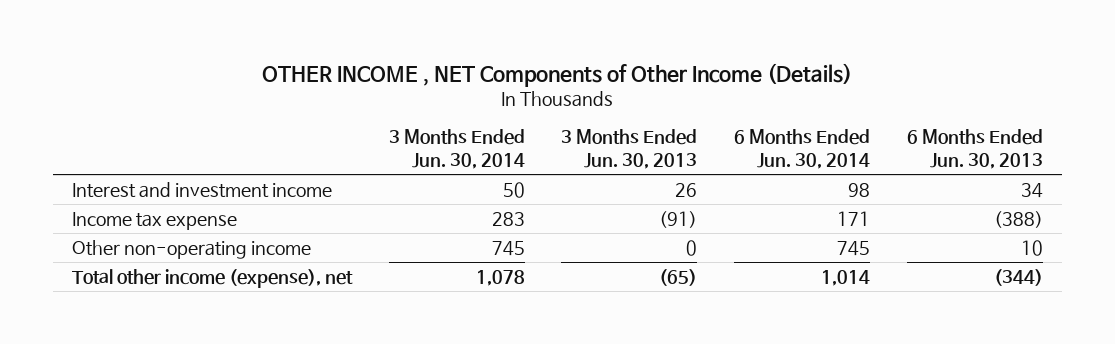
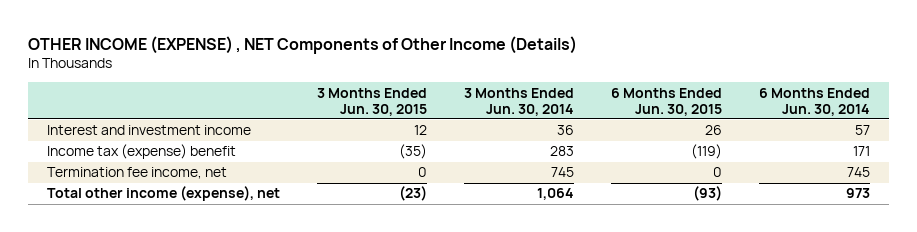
[262,62,853,87] OTHER INCOME , NET Components of Other Income (Details) -> [27,35,577,54] OTHER INCOME (EXPENSE) , NET Components of Other Income (Details)
[561,129,698,170] 3 Months Ended Jun. 30, 2013 -> none
[907,129,1044,170] 6 Months Ended Jun. 30, 2013 -> none
none -> [316,87,427,116] 3 Months Ended Jun. 30, 2015
none -> [611,87,723,116] 6 Months Ended Jun. 30, 2015
[502,181,525,198] 50 -> [556,125,574,136] 36
[848,182,871,197] 98 -> [855,125,871,136] 57
[71,211,237,230] Income tax expense -> [46,144,236,160] Income tax (expense) benefit
[71,239,311,259] Other non-operating income -> [46,167,227,180] Termination fee income, net
[475,269,525,286] 1,078 -> [536,188,574,201] 1,064
[821,269,871,286] 1,014 -> [846,188,871,199] 973

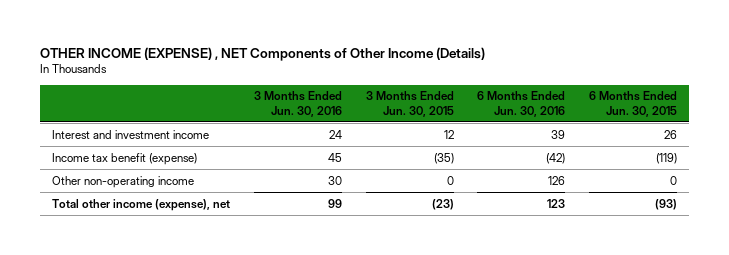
[463,87,574,116] 3 Months Ended Jun. 30, 2014 -> none
[759,87,871,116] 6 Months Ended Jun. 30, 2014 -> none
none -> [253,91,342,117] 3 Months Ended Jun. 30, 2016
none -> [477,91,566,117] 6 Months Ended Jun. 30, 2016
[46,144,236,160] Income tax (expense) benefit -> [51,152,197,165] Income tax benefit (expense)
[46,167,227,180] Termination fee income, net -> [51,175,194,188] Other non-operating income

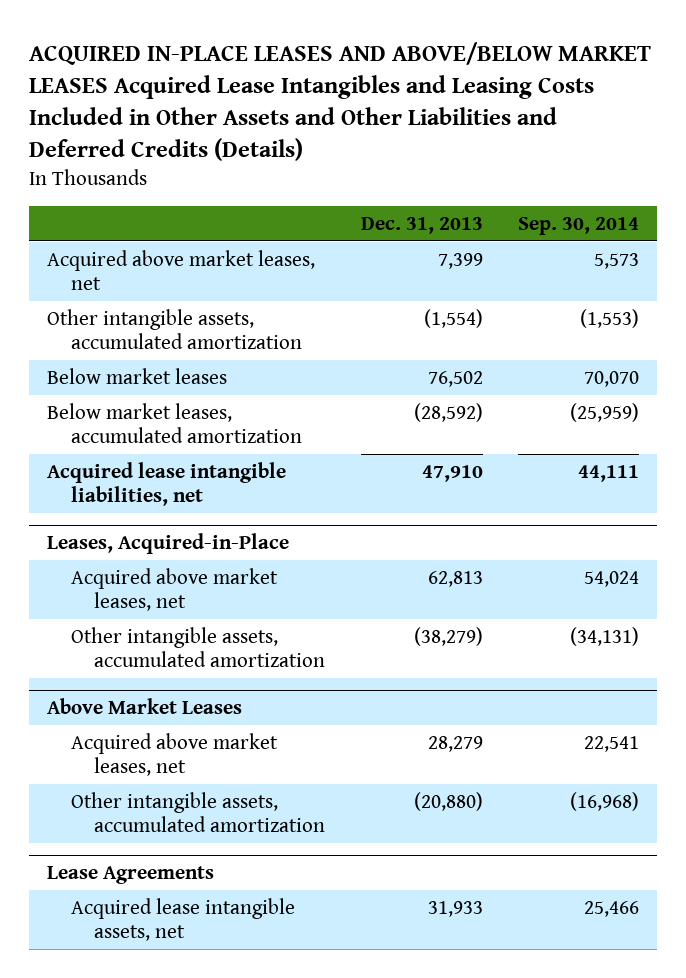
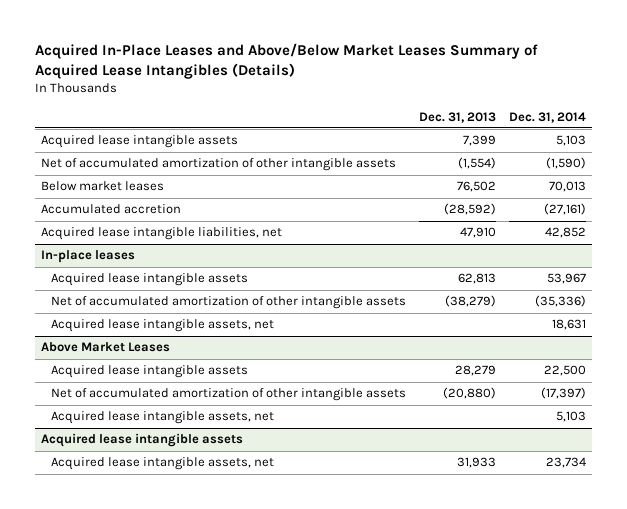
[29,42,652,162] ACQUIRED IN-PLACE LEASES AND ABOVE/BELOW MARKET LEASES Acquired Lease Intangibles and Leasing Costs Included in Other Assets and Other Liabilities and Deferred Credits (Details) -> [34,42,538,79] Acquired In-Place Leases and Above/Below Market Leases Summary of Acquired Lease Intangibles (Details)
[518,216,640,235] Sep. 30, 2014 -> none
none -> [508,111,586,123] Dec. 31, 2014
[47,249,316,291] Acquired above market leases, net -> [41,135,239,149] Acquired lease intangible assets
[47,308,302,350] Other intangible assets, accumulated amortization -> [41,158,397,172] Net of accumulated amortization of other intangible assets
[47,402,302,444] Below market leases, accumulated amortization -> [41,204,182,215] Accumulated accretion
[47,533,290,555] Leases, Acquired-in-Place -> [41,250,136,264] In-place leases
[70,567,278,612] Acquired above market leases, net -> [50,273,248,287] Acquired lease intangible assets
[70,626,326,668] Other intangible assets, accumulated amortization -> [50,296,406,310] Net of accumulated amortization of other intangible assets
none -> [50,319,274,333] Acquired lease intangible assets, net
[47,866,215,885] Lease Agreements -> none
[70,732,278,777] Acquired above market leases, net -> [50,365,248,379] Acquired lease intangible assets
[70,791,326,833] Other intangible assets, accumulated amortization -> [50,388,406,402] Net of accumulated amortization of other intangible assets
none -> [50,411,274,425] Acquired lease intangible assets, net
none -> [41,433,244,448] Acquired lease intangible assets

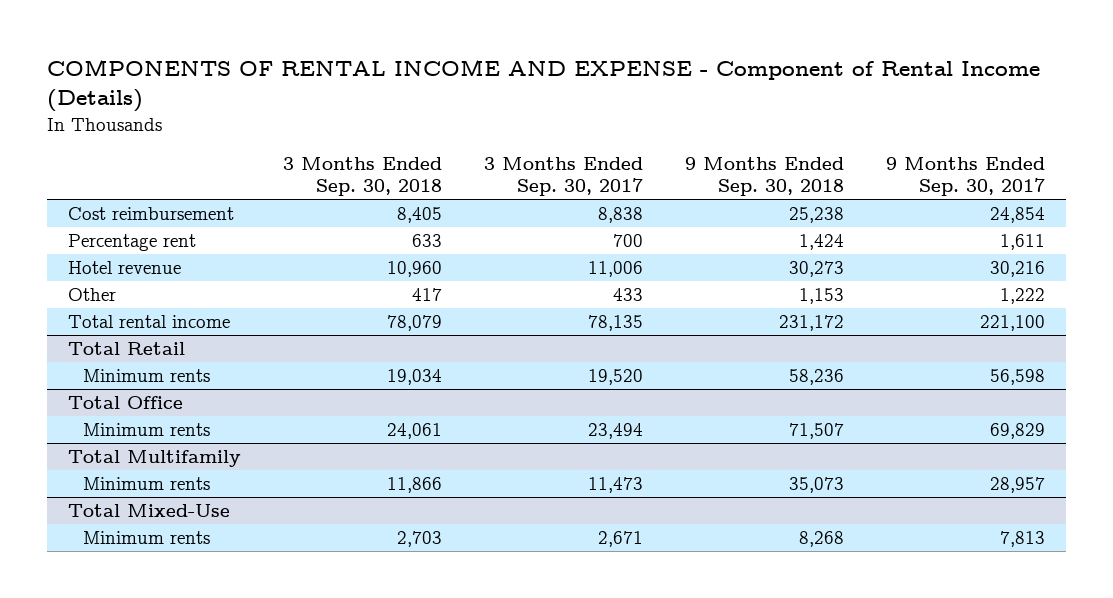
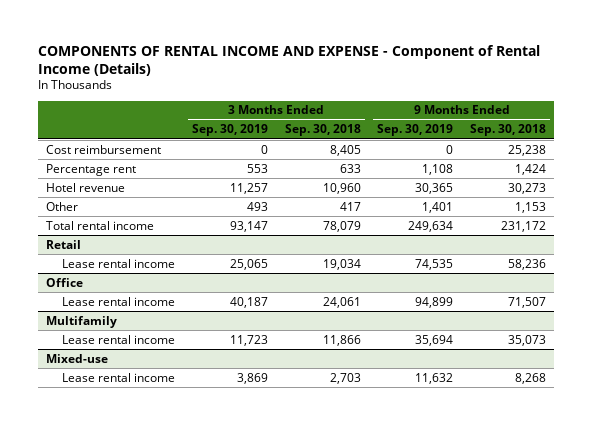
[484,156,644,197] 3 Months Ended Sep. 30, 2017 -> none
[886,156,1046,197] 9 Months Ended Sep. 30, 2017 -> none
none -> [191,124,268,137] Sep. 30, 2019
none -> [377,124,454,137] Sep. 30, 2019
[67,341,185,355] Total Retail -> [46,239,82,249] Retail
[82,368,210,382] Minimum rents -> [62,258,176,268] Lease rental income
[67,395,183,409] Total Office -> [46,277,84,287] Office
[82,422,210,436] Minimum rents -> [62,296,176,306] Lease rental income
[67,449,241,467] Total Multifamily -> [46,315,118,328] Multifamily
[82,476,210,490] Minimum rents -> [62,334,176,344] Lease rental income
[67,503,230,517] Total Mixed-Use -> [46,353,109,363] Mixed-use
[82,530,210,544] Minimum rents -> [62,372,176,382] Lease rental income

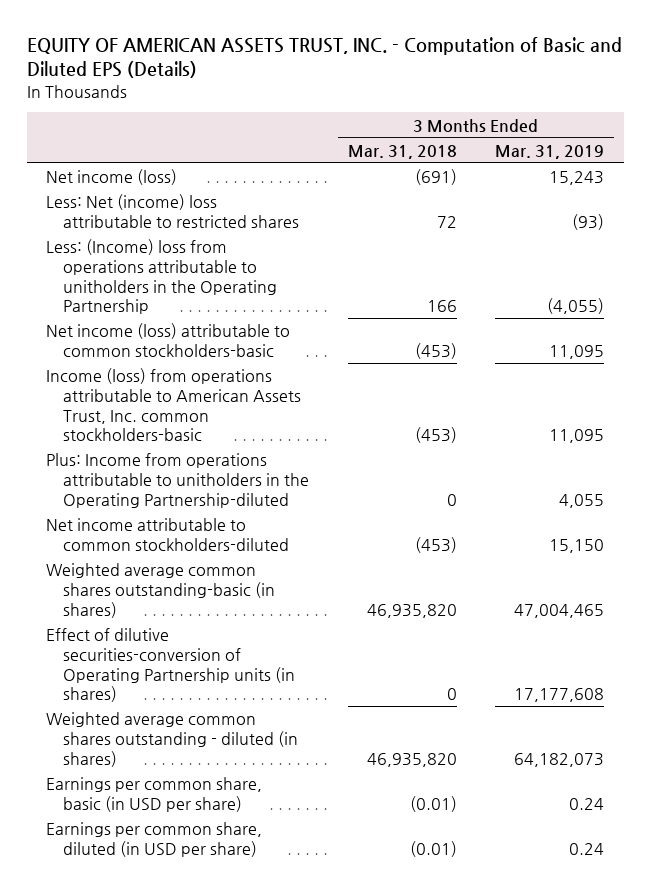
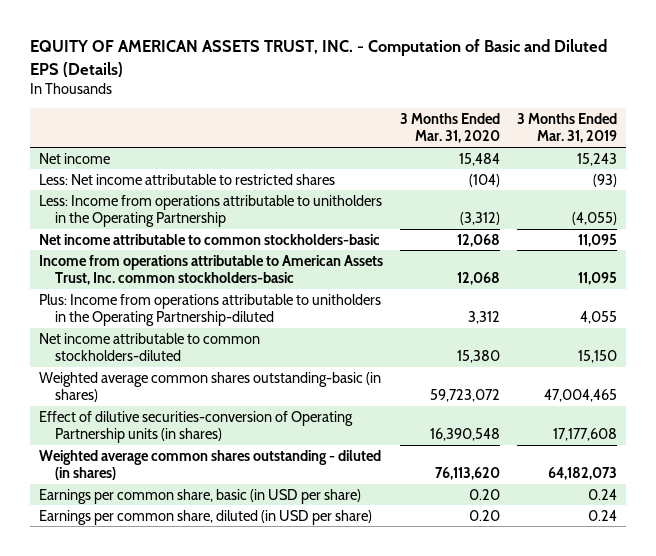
[347,144,457,159] Mar. 31, 2018 -> none
none -> [399,112,500,144] 3 Months Ended Mar. 31, 2020
[45,169,177,186] Net income (loss) -> [38,152,110,164] Net income
[45,194,300,228] Less: Net (income) loss attributable to restricted shares -> [38,173,335,185] Less: Net income attributable to restricted shares
[45,239,278,315] Less: (Income) loss from operations attributable to unitholders in the Operating Partnership -> [38,194,382,228] Less: Income from operations attributable to unitholders in the Operating Partnership
[45,323,290,357] Net income (loss) attributable to common stockholders-basic -> [38,233,380,245] Net income attributable to common stockholders-basic
[45,368,302,442] Income (loss) from operations attributable to American Assets Trust, Inc. common stockholders-basic -> [38,254,383,286] Income from operations attributable to American Assets Trust, Inc. common stockholders-basic

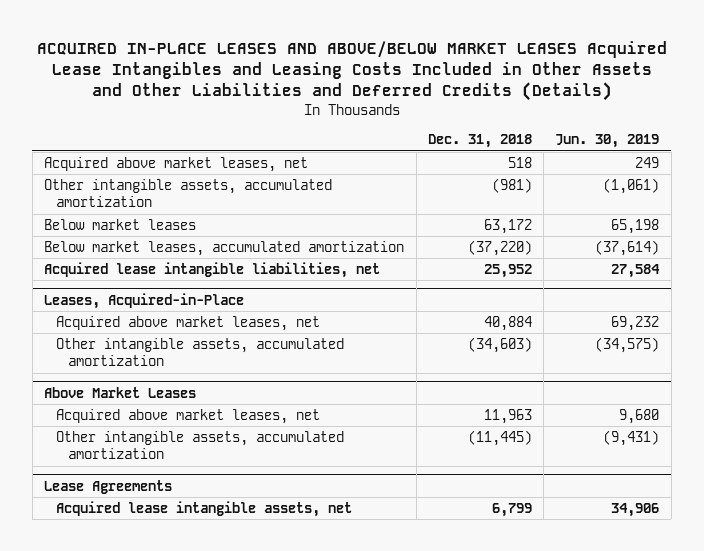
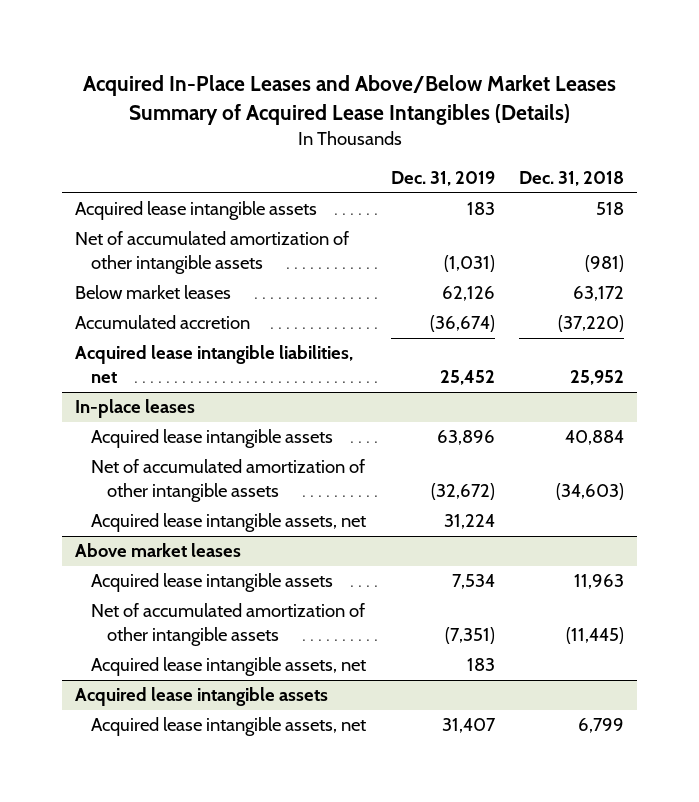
[36,40,667,102] ACQUIRED IN-PLACE LEASES AND ABOVE/BELOW MARKET LEASES Acquired Lease Intangibles and Leasing Costs Included in Other Assets and Other Liabilities and Deferred Credits (Details) -> [82,75,616,125] Acquired In-Place Leases and Above/Below Market Leases Summary of Acquired Lease Intangibles (Details)
[555,134,660,149] Jun. 30, 2019 -> none
none -> [390,171,495,187] Dec. 31, 2019
[44,157,309,173] Acquired above market leases, net -> [74,201,317,221] Acquired lease intangible assets
[44,179,333,208] Other intangible assets, accumulated amortization -> [74,231,349,275] Net of accumulated amortization of other intangible assets
[44,241,405,257] Below market leases, accumulated amortization -> [74,315,250,330] Accumulated accretion
[44,292,245,309] Leases, Acquired-in-Place -> [74,399,195,419] In-place leases
[56,316,321,332] Acquired above market leases, net -> [91,429,334,449] Acquired lease intangible assets
[56,338,345,367] Other intangible assets, accumulated amortization -> [91,459,366,503] Net of accumulated amortization of other intangible assets
none -> [91,513,367,533] Acquired lease intangible assets, net
[44,386,197,398] Above Market Leases -> [74,543,241,558] Above market leases
[56,409,321,425] Acquired above market leases, net -> [91,573,334,593] Acquired lease intangible assets
[56,431,345,460] Other intangible assets, accumulated amortization -> [91,603,366,647] Net of accumulated amortization of other intangible assets
none -> [91,657,367,677] Acquired lease intangible assets, net
[44,479,173,494] Lease Agreements -> [74,687,328,707] Acquired lease intangible assets

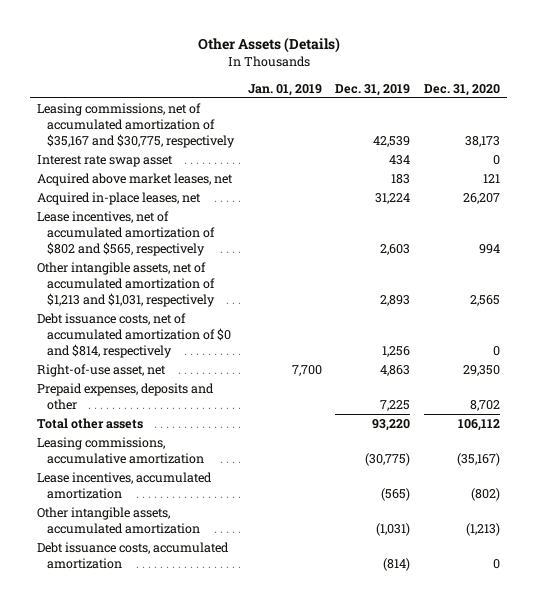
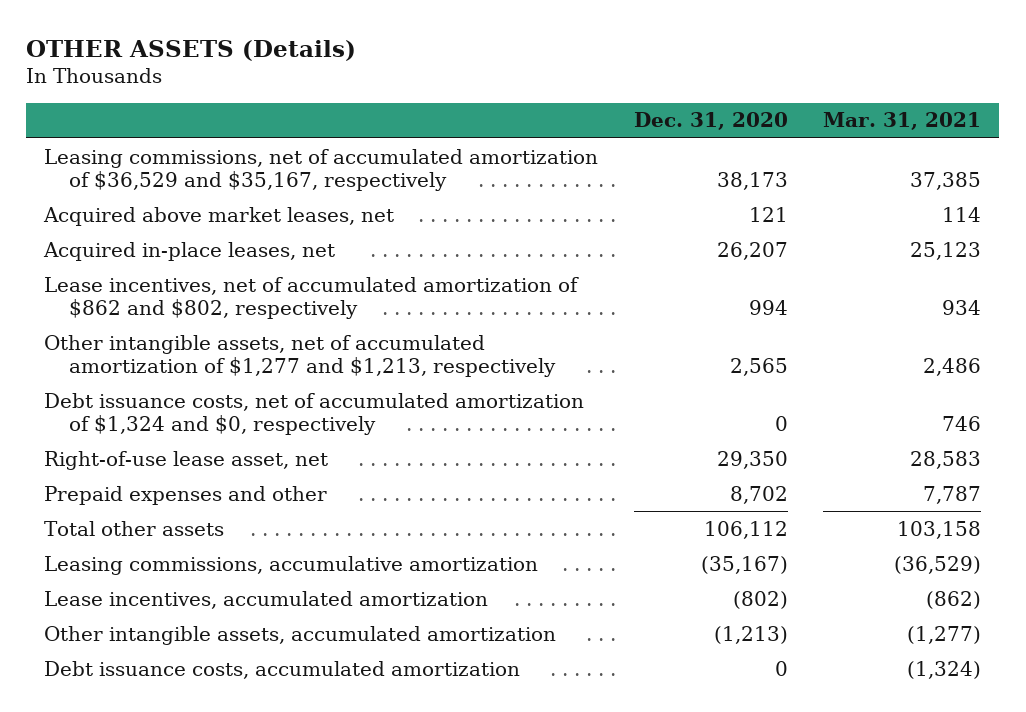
[197,37,340,54] Other Assets (Details) -> [26,39,357,61] OTHER ASSETS (Details)
[247,83,322,96] Jan. 01, 2019 -> none
[335,83,411,96] Dec. 31, 2019 -> none
none -> [823,112,982,131] Mar. 31, 2021
[37,155,174,168] Interest rate swap asset -> none
[37,103,236,148] Leasing commissions, net of accumulated amortization of $35,167 and $30,775, respectively -> [44,148,599,191] Leasing commissions, net of accumulated amortization of $36,529 and $35,167, respectively
[37,211,216,256] Lease incentives, net of accumulated amortization of $802 and $565, respectively -> [44,276,580,319] Lease incentives, net of accumulated amortization of $862 and $802, respectively
[37,262,216,307] Other intangible assets, net of accumulated amortization of $1,213 and $1,031, respectively -> [44,334,556,377] Other intangible assets, net of accumulated amortization of $1,277 and $1,213, respectively
[37,313,232,358] Debt issuance costs, net of accumulated amortization of $0 and $814, respectively -> [44,392,585,435] Debt issuance costs, net of accumulated amortization of $1,324 and $0, respectively
[37,364,167,378] Right-of-use asset, net -> [44,450,329,470] Right-of-use lease asset, net
[37,383,215,411] Prepaid expenses, deposits and other -> [44,485,328,505] Prepaid expenses and other

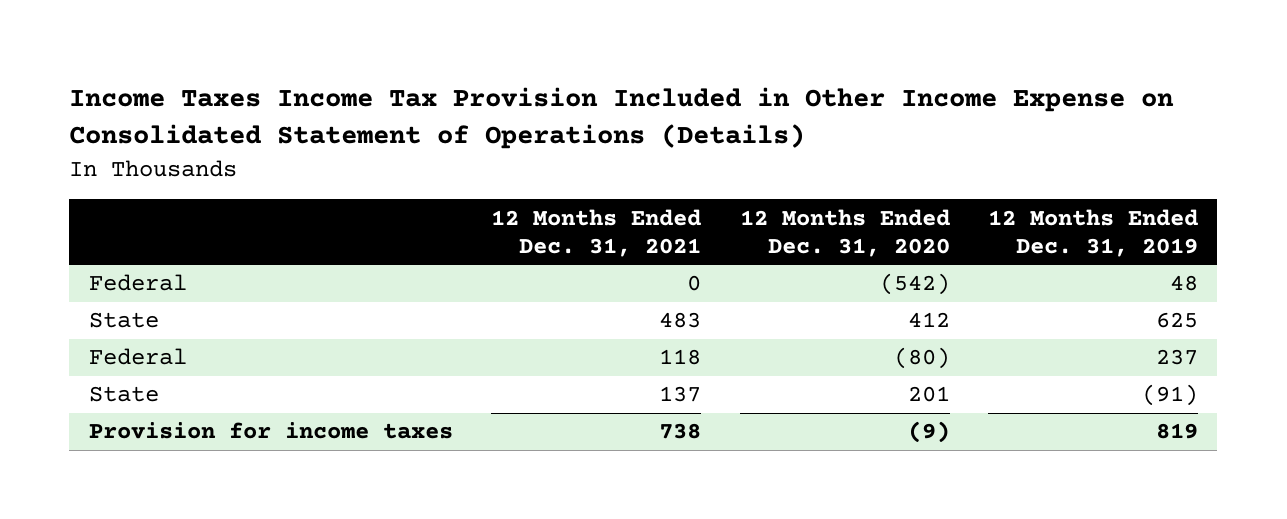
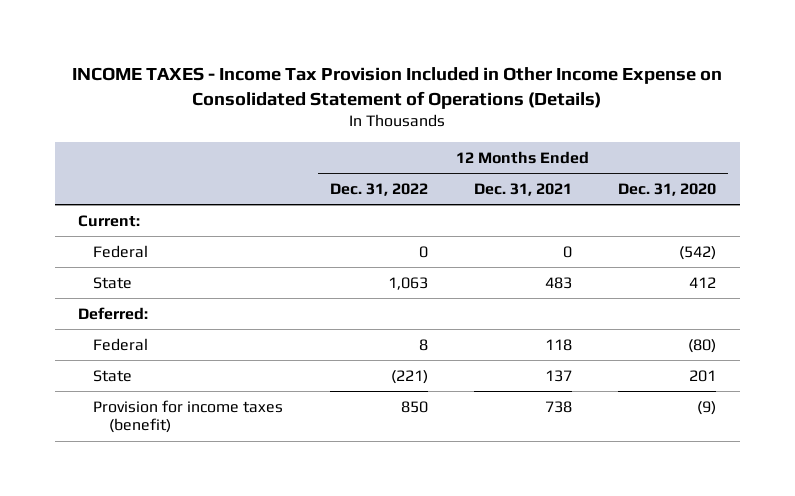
[69,87,1175,150] Income Taxes Income Tax Provision Included in Other Income Expense on Consolidated Statement of Operations (Details) -> [72,66,723,109] INCOME TAXES - Income Tax Provision Included in Other Income Expense on Consolidated Statement of Operations (Details)
[988,208,1199,257] 12 Months Ended Dec. 31, 2019 -> none
none -> [329,183,428,197] Dec. 31, 2022
none -> [78,214,141,227] Current:
none -> [78,306,149,320] Deferred:
[88,422,453,440] Provision for income taxes -> [93,399,284,434] Provision for income taxes (benefit)

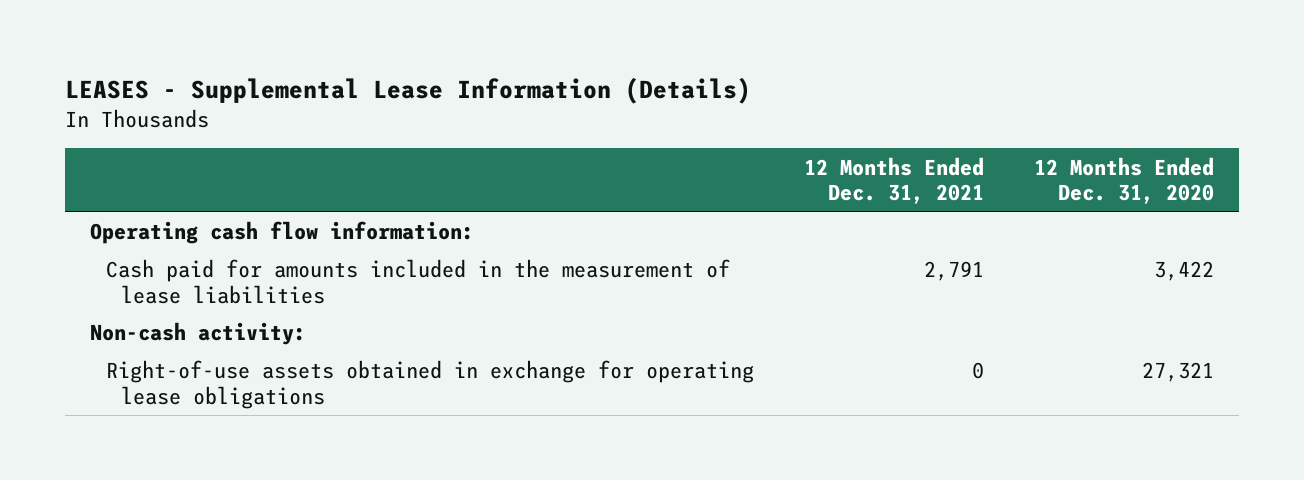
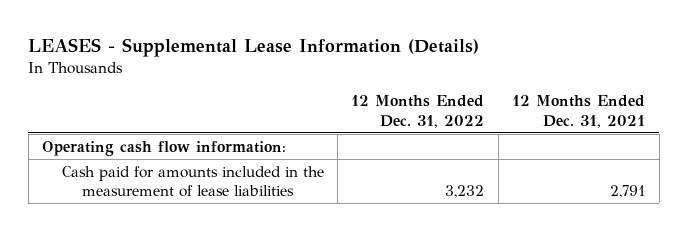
[1033,156,1214,205] 12 Months Ended Dec. 31, 2020 -> none
none -> [351,95,485,128] 12 Months Ended Dec. 31, 2022
[90,322,307,346] Non-cash activity: -> none
[105,360,754,409] Right-of-use assets obtained in exchange for operating lease obligations -> none

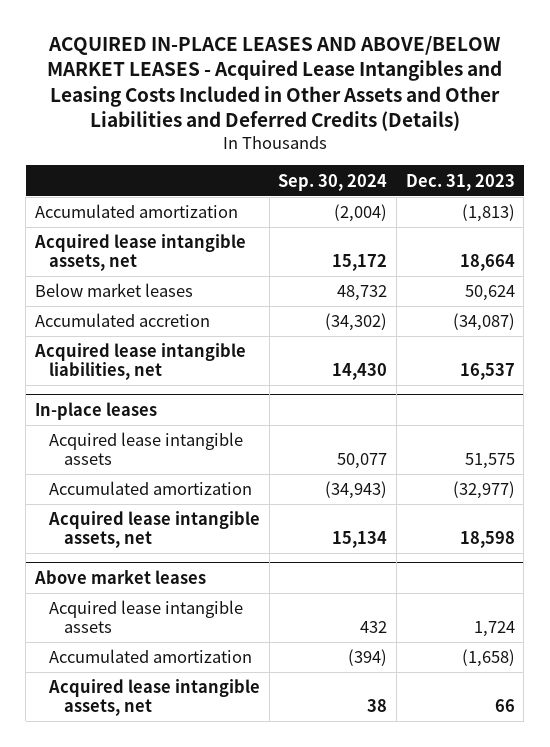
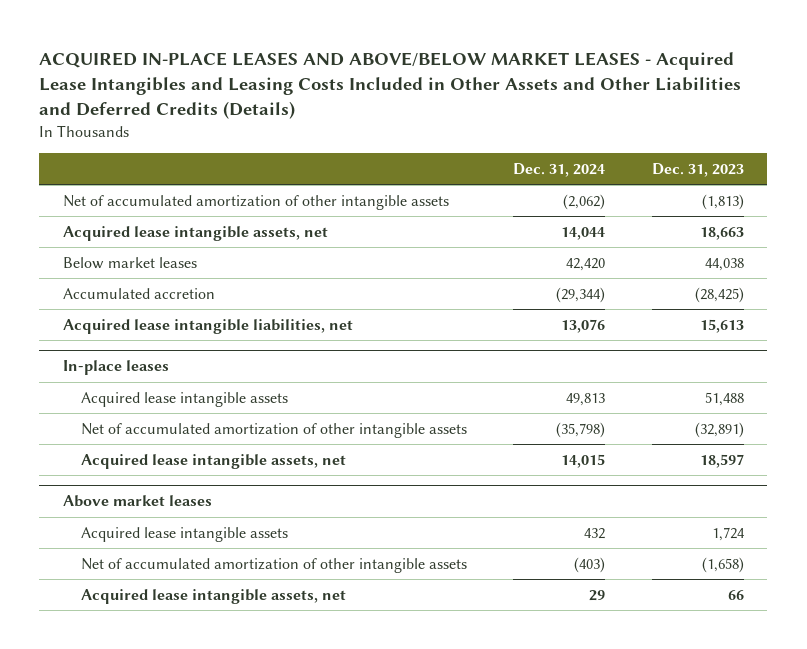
[278,173,388,191] Sep. 30, 2024 -> none
none -> [513,163,606,178] Dec. 31, 2024
[34,204,238,219] Accumulated amortization -> [62,194,449,210] Net of accumulated amortization of other intangible assets
[459,254,515,272] 18,664 -> [699,226,744,240] 18,663
[464,285,515,302] 50,624 -> [704,257,744,271] 44,038
[452,313,515,332] (34,087) -> [694,286,744,303] (28,425)
[459,363,515,381] 16,537 -> [699,318,744,333] 15,613
[464,453,515,470] 51,575 -> [704,391,744,406] 51,488
[49,481,253,496] Accumulated amortization -> [80,422,467,438] Net of accumulated amortization of other intangible assets
[452,481,515,500] (32,977) -> [694,421,744,438] (32,891)
[459,531,515,549] 18,598 -> [699,453,744,468] 18,597
[49,649,253,664] Accumulated amortization -> [80,557,467,573] Net of accumulated amortization of other intangible assets

